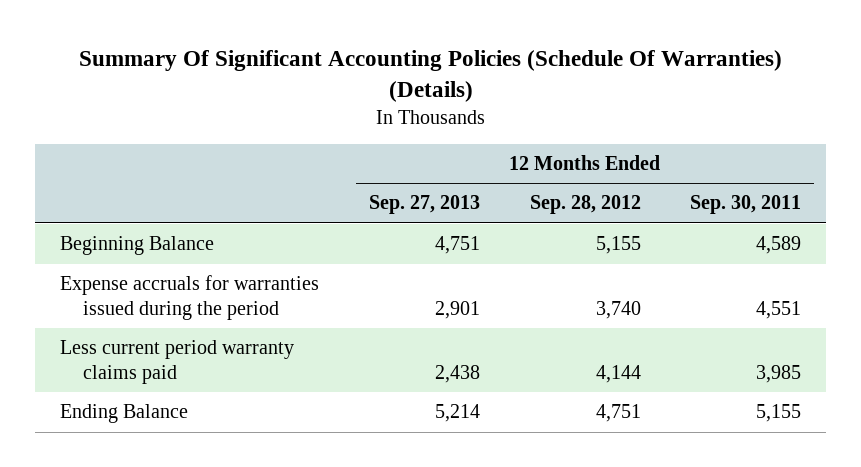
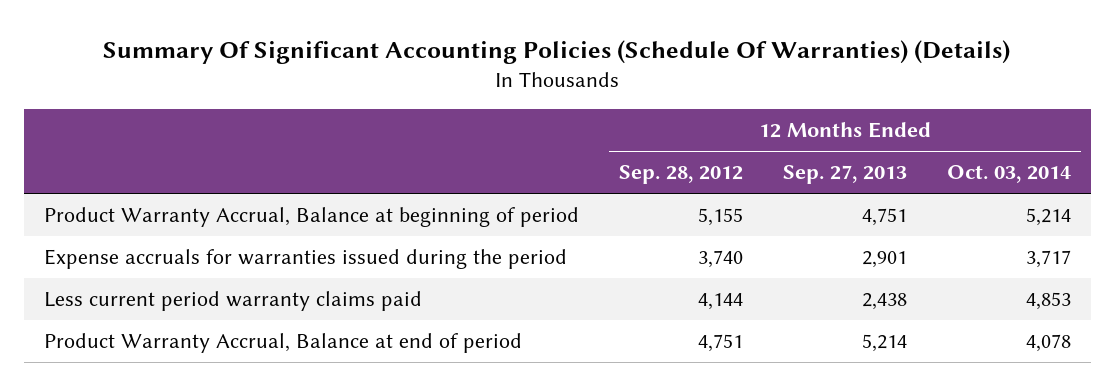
[690,195,802,215] Sep. 30, 2011 -> none
none -> [947,165,1072,184] Oct. 03, 2014
[59,236,214,256] Beginning Balance -> [43,207,579,228] Product Warranty Accrual, Balance at beginning of period
[59,404,188,424] Ending Balance -> [43,333,522,354] Product Warranty Accrual, Balance at end of period

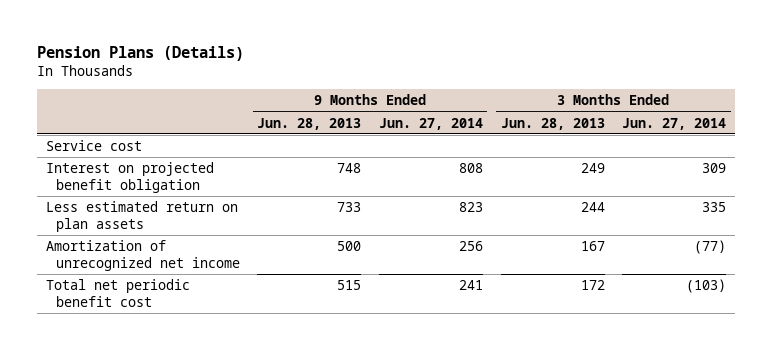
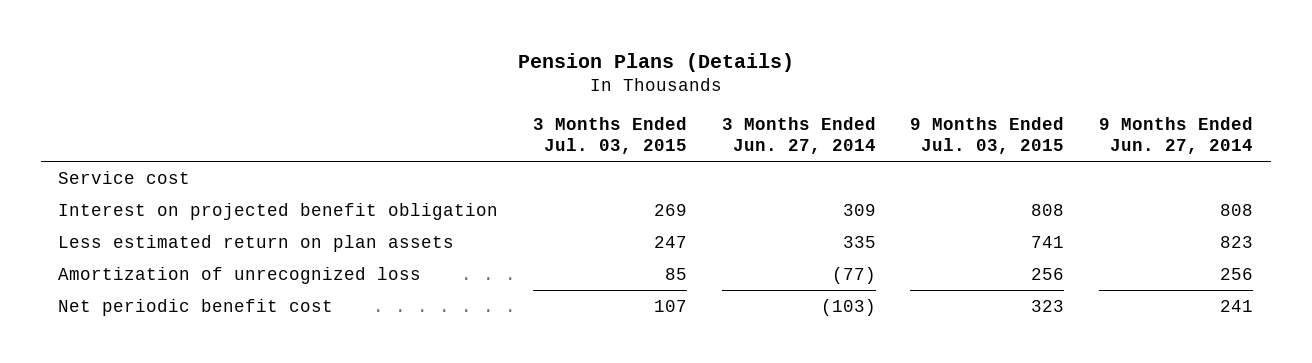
[257,117,362,130] Jun. 28, 2013 -> none
[500,117,605,130] Jun. 28, 2013 -> none
none -> [533,117,688,155] 3 Months Ended Jul. 03, 2015
none -> [910,117,1065,155] 9 Months Ended Jul. 03, 2015
[46,239,240,271] Amortization of unrecognized net income -> [58,266,422,284] Amortization of unrecognized loss
[46,278,191,307] Total net periodic benefit cost -> [58,298,334,316] Net periodic benefit cost

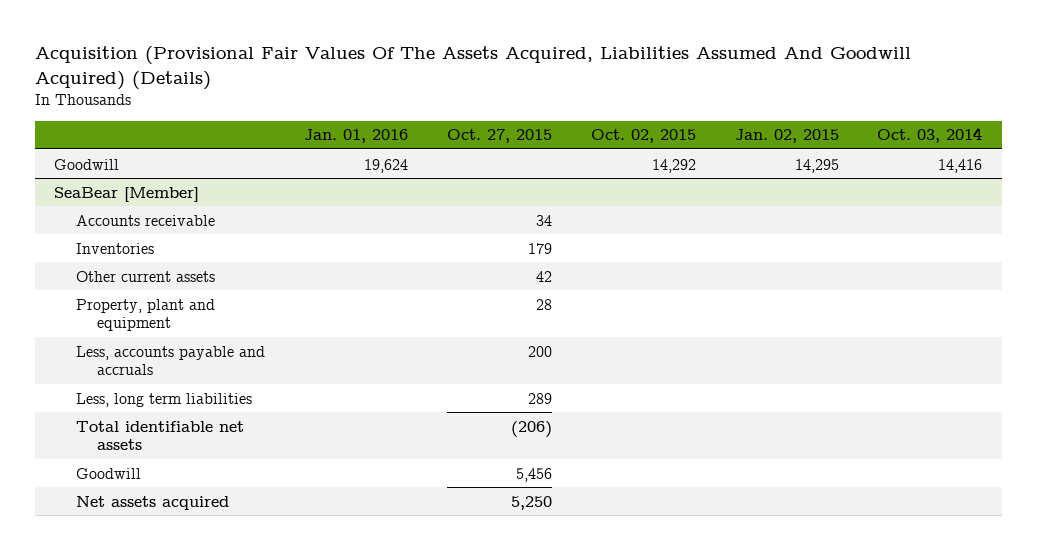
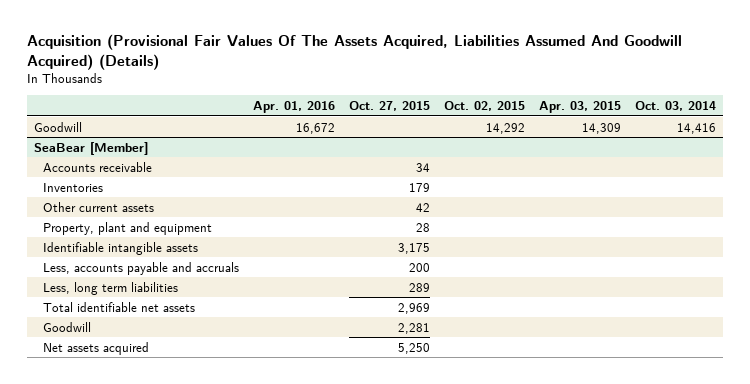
[303,129,408,144] Jan. 01, 2016 -> none
[734,129,839,144] Jan. 02, 2015 -> none
none -> [252,100,335,113] Apr. 01, 2016
none -> [538,100,621,113] Apr. 03, 2015
none -> [42,241,198,255] Identifiable intangible assets
[510,420,552,438] (206) -> [397,302,430,314] 2,969
[515,467,552,482] 5,456 -> [397,322,430,334] 2,281

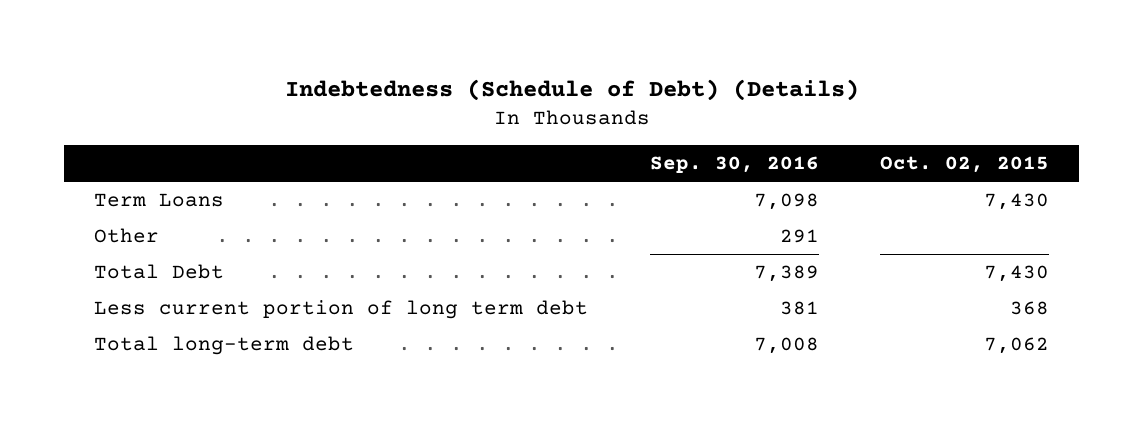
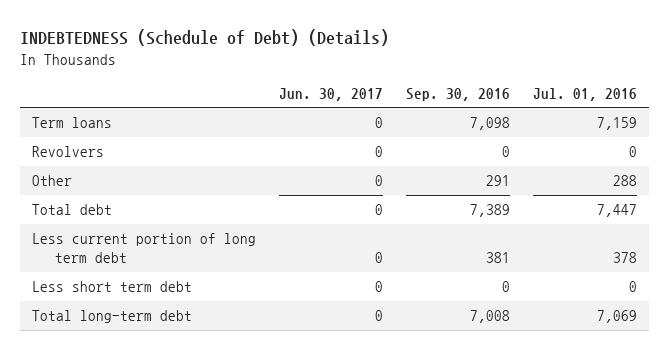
[284,79,859,102] Indebtedness (Schedule of Debt) (Details) -> [19,29,389,47] INDEBTEDNESS (Schedule of Debt) (Details)
[879,156,1049,174] Oct. 02, 2015 -> none
none -> [278,87,383,101] Jun. 30, 2017
none -> [533,87,638,101] Jul. 01, 2016
[94,193,225,208] Term Loans -> [31,117,112,129] Term loans
none -> [31,146,104,158] Revolvers
[94,264,225,280] Total Debt -> [31,204,112,216] Total debt
none -> [31,281,192,293] Less short term debt

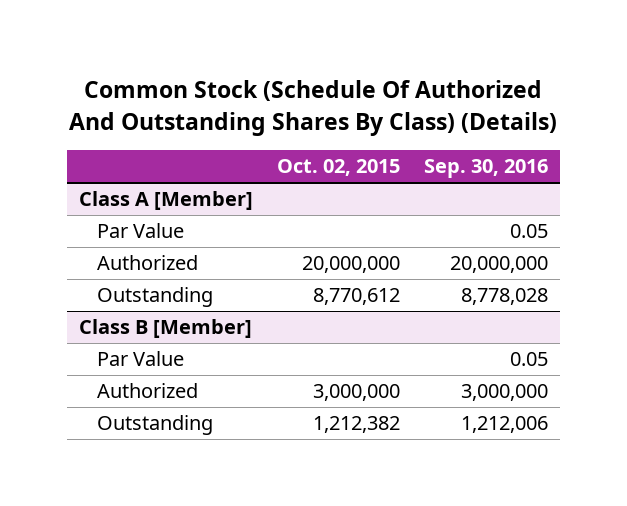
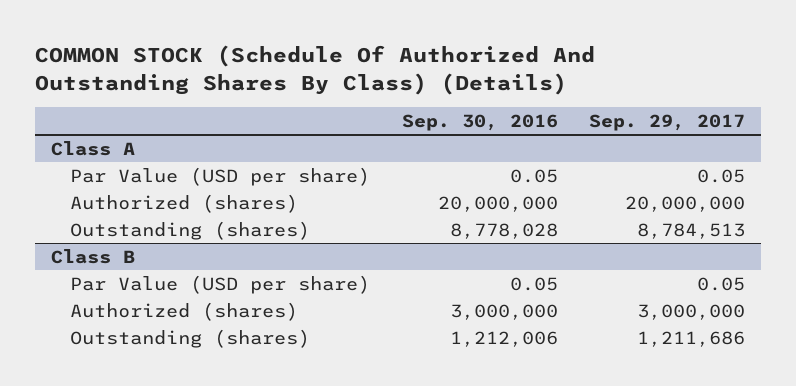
[69,80,558,136] Common Stock (Schedule Of Authorized And Outstanding Shares By Class) (Details) -> [35,45,596,95] COMMON STOCK (Schedule Of Authorized And Outstanding Shares By Class) (Details)
[276,159,400,177] Oct. 02, 2015 -> none
none -> [588,113,745,131] Sep. 29, 2017
[78,191,253,211] Class A [Member] -> [50,140,135,156] Class A
[97,223,185,239] Par Value -> [70,166,371,186] Par Value (USD per share)
[97,255,199,271] Authorized -> [70,193,299,213] Authorized (shares)
[97,287,214,308] Outstanding -> [70,220,311,240] Outstanding (shares)
[78,319,252,339] Class B [Member] -> [50,248,135,264] Class B
[97,351,185,367] Par Value -> [70,274,371,294] Par Value (USD per share)
[97,383,199,399] Authorized -> [70,301,299,321] Authorized (shares)
[97,415,214,436] Outstanding -> [70,328,311,348] Outstanding (shares)

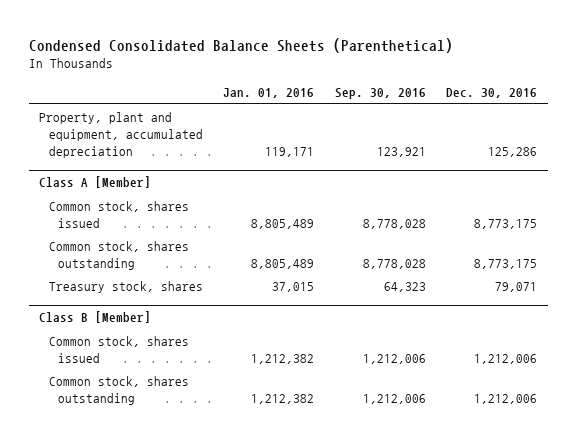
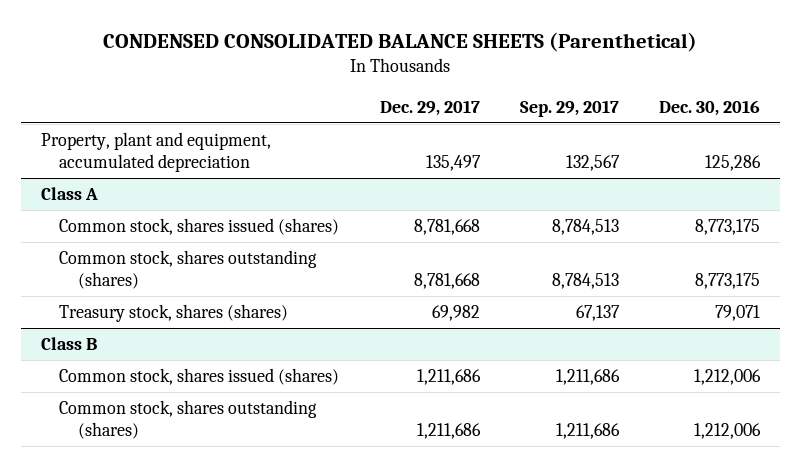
[29,37,454,53] Condensed Consolidated Balance Sheets (Parenthetical) -> [103,32,698,53] CONDENSED CONSOLIDATED BALANCE SHEETS (Parenthetical)
[223,88,315,99] Jan. 01, 2016 -> none
[334,88,426,100] Sep. 30, 2016 -> none
none -> [379,99,480,116] Dec. 29, 2017
none -> [519,99,619,117] Sep. 29, 2017
[39,176,152,189] Class A [Member] -> [40,187,98,201] Class A
[48,200,189,228] Common stock, shares issued -> [59,218,340,236] Common stock, shares issued (shares)
[48,240,189,270] Common stock, shares outstanding -> [59,250,318,289] Common stock, shares outstanding (shares)
[48,280,203,293] Treasury stock, shares -> [59,304,289,323] Treasury stock, shares (shares)
[39,311,152,324] Class B [Member] -> [40,337,97,351] Class B
[48,335,189,363] Common stock, shares issued -> [59,368,340,386] Common stock, shares issued (shares)
[48,375,189,405] Common stock, shares outstanding -> [59,400,318,439] Common stock, shares outstanding (shares)

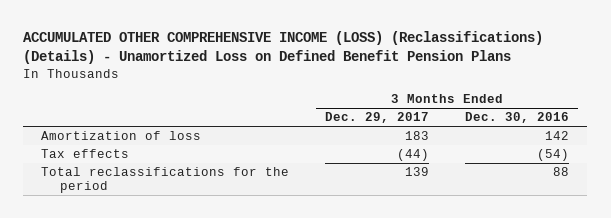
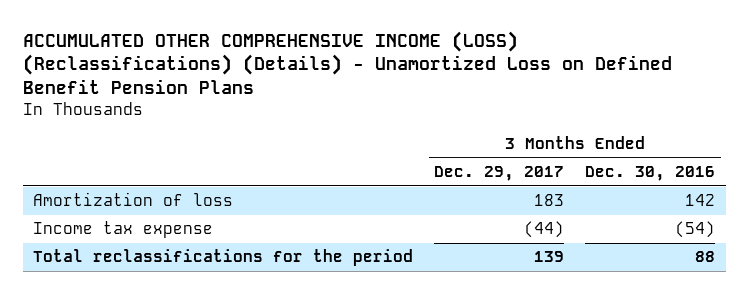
[41,149,130,159] Tax effects -> [33,221,214,239] Income tax expense

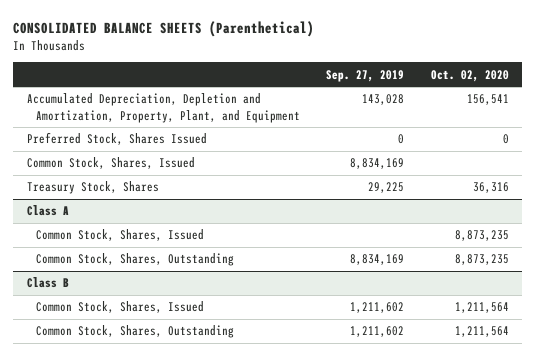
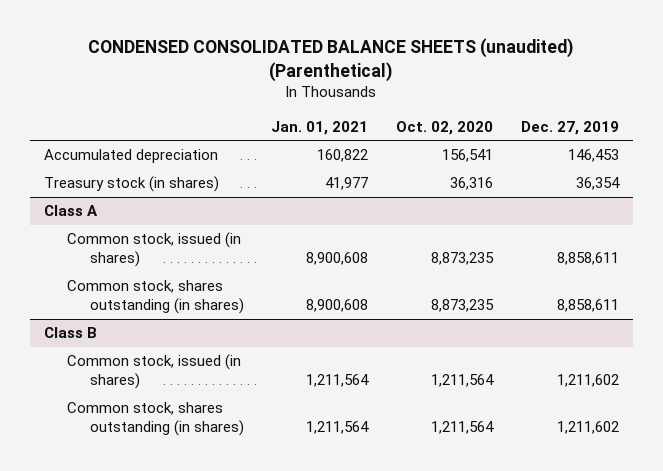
[13,20,315,37] CONSOLIDATED BALANCE SHEETS (Parenthetical) -> [88,38,574,82] CONDENSED CONSOLIDATED BALANCE SHEETS (unaudited) (Parenthetical)
[326,69,405,82] Sep. 27, 2019 -> none
none -> [271,120,369,135] Jan. 01, 2021
none -> [520,120,619,135] Dec. 27, 2019
[26,132,207,146] Preferred Stock, Shares Issued -> none
[26,157,195,170] Common Stock, Shares, Issued -> none
[26,93,301,123] Accumulated Depreciation, Depletion and Amortization, Property, Plant, and Equipment -> [43,149,218,164] Accumulated depreciation
[26,181,159,195] Treasury Stock, Shares -> [43,176,219,193] Treasury stock (in shares)
[36,229,205,242] Common Stock, Shares, Issued -> [66,232,241,267] Common stock, issued (in shares)
[36,253,235,267] Common Stock, Shares, Outstanding -> [66,280,244,314] Common stock, shares outstanding (in shares)
[36,301,205,314] Common Stock, Shares, Issued -> [66,354,241,389] Common stock, issued (in shares)
[36,325,235,339] Common Stock, Shares, Outstanding -> [66,402,244,436] Common stock, shares outstanding (in shares)

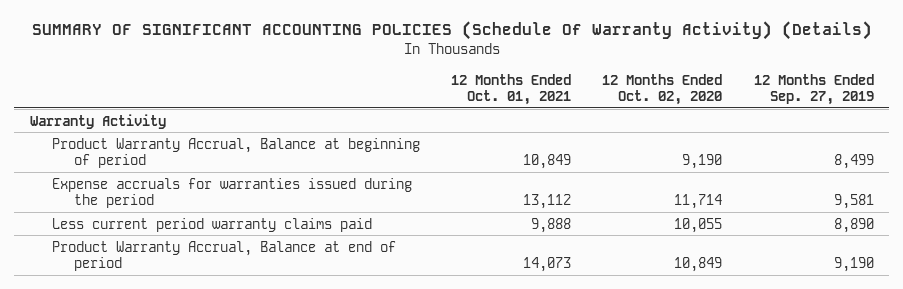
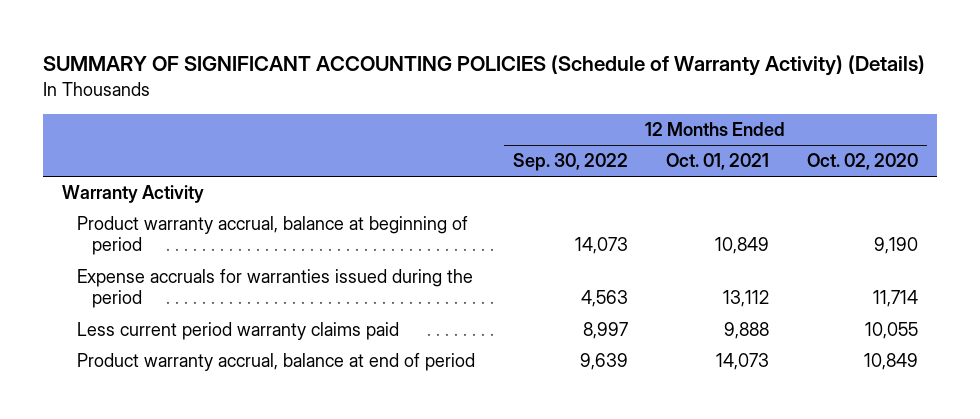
[31,21,872,41] SUMMARY OF SIGNIFICANT ACCOUNTING POLICIES (Schedule Of Warranty Activity) (Details) -> [43,55,926,77] SUMMARY OF SIGNIFICANT ACCOUNTING POLICIES (Schedule of Warranty Activity) (Details)
[753,73,874,105] 12 Months Ended Sep. 27, 2019 -> none
none -> [513,153,629,172] Sep. 30, 2022
[51,137,420,168] Product Warranty Accrual, Balance at beginning of period -> [77,216,469,256] Product warranty accrual, balance at beginning of period
[51,240,396,271] Product Warranty Accrual, Balance at end of period -> [77,353,476,372] Product warranty accrual, balance at end of period

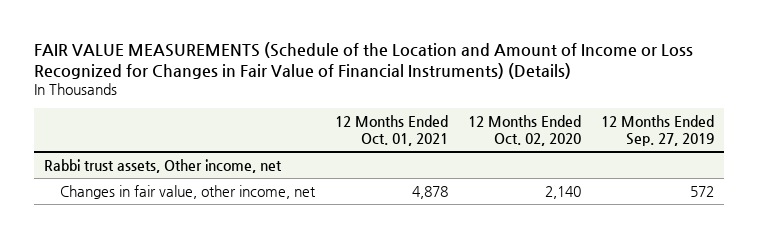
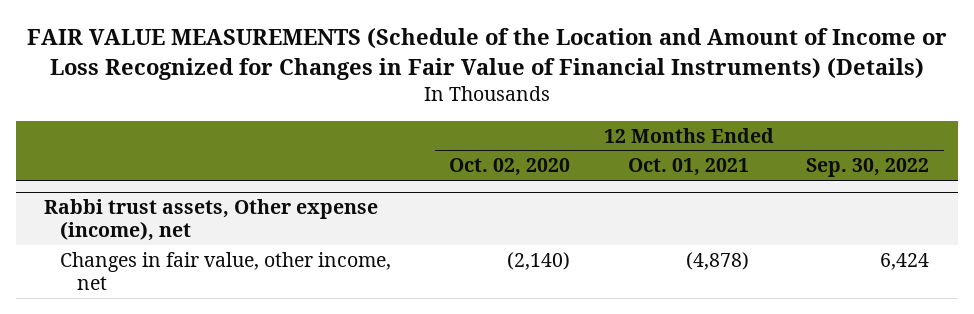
[601,114,715,146] 12 Months Ended Sep. 27, 2019 -> none
none -> [806,158,930,178] Sep. 30, 2022
[43,158,282,173] Rabbi trust assets, Other income, net -> [44,199,379,242] Rabbi trust assets, Other expense (income), net
[412,185,449,199] 4,878 -> [685,251,749,270] (4,878)
[545,185,582,199] 2,140 -> [507,251,571,270] (2,140)

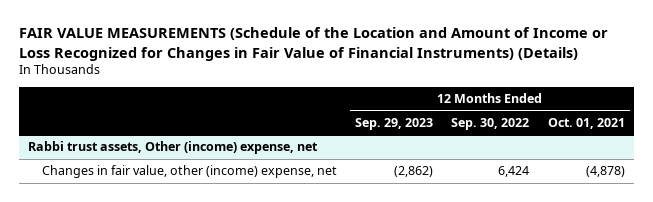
[449,158,571,177] Oct. 02, 2020 -> none
none -> [355,118,434,131] Sep. 29, 2023
[44,199,379,242] Rabbi trust assets, Other expense (income), net -> [27,141,318,155] Rabbi trust assets, Other (income) expense, net
[60,251,392,290] Changes in fair value, other income, net -> [41,165,337,179] Changes in fair value, other (income) expense, net

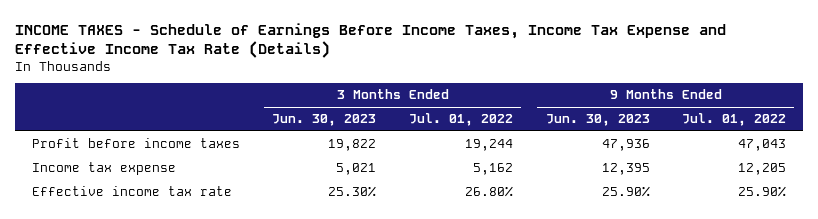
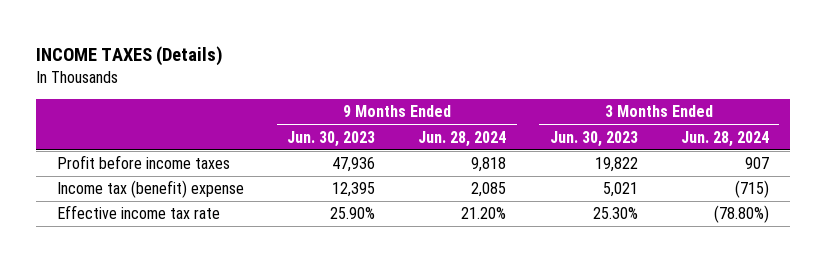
[15,22,727,58] INCOME TAXES - Schedule of Earnings Before Income Taxes, Income Tax Expense and Effective Income Tax Rate (Details) -> [35,45,223,66] INCOME TAXES (Details)
[408,113,513,127] Jul. 01, 2022 -> none
[682,113,787,127] Jul. 01, 2022 -> none
none -> [418,130,507,147] Jun. 28, 2024
none -> [680,130,769,147] Jun. 28, 2024
[31,162,176,176] Income tax expense -> [57,180,245,199] Income tax (benefit) expense

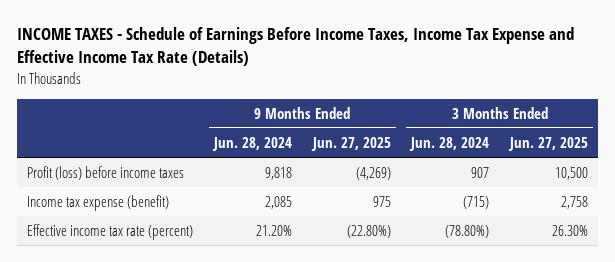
[35,45,223,66] INCOME TAXES (Details) -> [16,27,574,67] INCOME TAXES - Schedule of Earnings Before Income Taxes, Income Tax Expense and Effective Income Tax Rate (Details)
[287,130,376,147] Jun. 30, 2023 -> none
[549,130,638,147] Jun. 30, 2023 -> none
none -> [310,136,391,151] Jun. 27, 2025
none -> [507,136,588,151] Jun. 27, 2025
[57,155,231,170] Profit before income taxes -> [27,165,185,180] Profit (loss) before income taxes
[57,180,245,199] Income tax (benefit) expense -> [27,194,170,211] Income tax expense (benefit)
[57,205,221,220] Effective income tax rate -> [27,223,194,240] Effective income tax rate (percent)

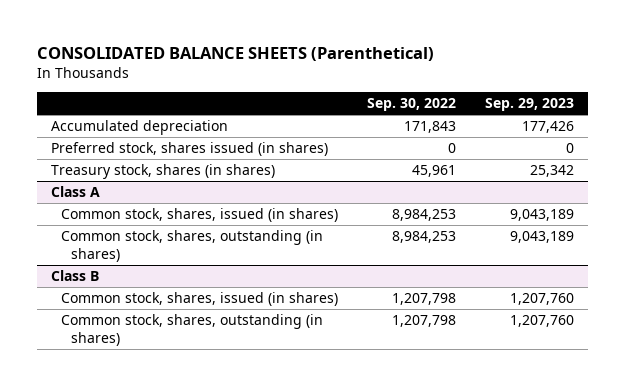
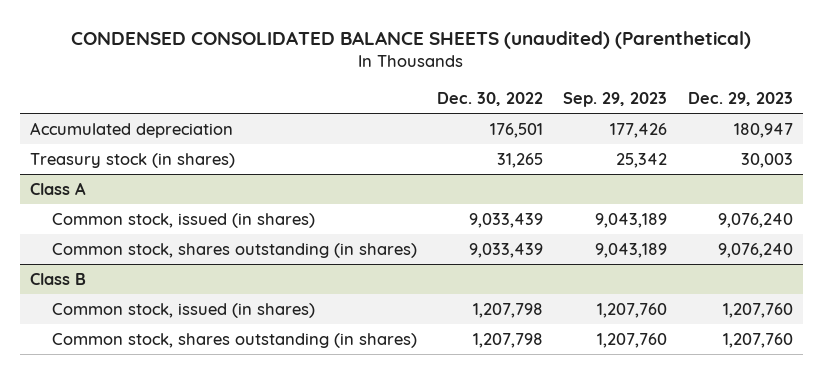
[36,46,434,61] CONSOLIDATED BALANCE SHEETS (Parenthetical) -> [71,31,752,50] CONDENSED CONSOLIDATED BALANCE SHEETS (unaudited) (Parenthetical)
[366,98,456,112] Sep. 30, 2022 -> none
none -> [437,92,544,107] Dec. 30, 2022
none -> [687,92,793,107] Dec. 29, 2023
[50,142,328,157] Preferred stock, shares issued (in shares) -> none
[50,164,275,180] Treasury stock, shares (in shares) -> [29,152,235,168] Treasury stock (in shares)
[61,208,339,223] Common stock, shares, issued (in shares) -> [51,212,315,228] Common stock, issued (in shares)
[61,230,324,263] Common stock, shares, outstanding (in shares) -> [51,242,417,258] Common stock, shares outstanding (in shares)
[61,292,339,307] Common stock, shares, issued (in shares) -> [51,302,315,318] Common stock, issued (in shares)
[61,314,324,347] Common stock, shares, outstanding (in shares) -> [51,332,417,348] Common stock, shares outstanding (in shares)

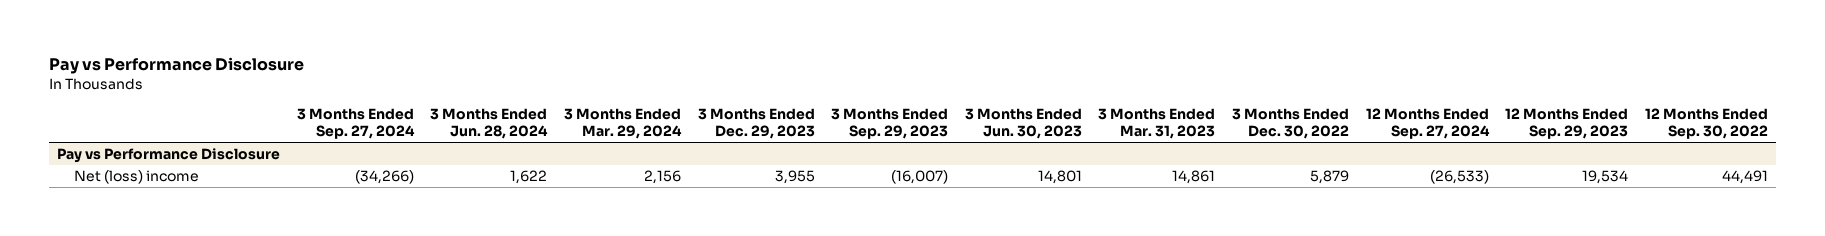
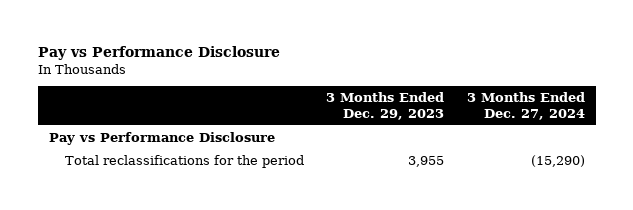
[296,108,415,139] 3 Months Ended Sep. 27, 2024 -> none
[430,108,549,139] 3 Months Ended Jun. 28, 2024 -> none
[563,108,682,139] 3 Months Ended Mar. 29, 2024 -> none
[831,108,949,139] 3 Months Ended Sep. 29, 2023 -> none
[964,108,1082,139] 3 Months Ended Jun. 30, 2023 -> none
[1098,108,1216,139] 3 Months Ended Mar. 31, 2023 -> none
[1232,108,1350,139] 3 Months Ended Dec. 30, 2022 -> none
[1365,108,1490,139] 12 Months Ended Sep. 27, 2024 -> none
[1505,108,1629,139] 12 Months Ended Sep. 29, 2023 -> none
[1645,108,1769,139] 12 Months Ended Sep. 30, 2022 -> none
none -> [466,92,585,120] 3 Months Ended Dec. 27, 2024
[73,170,199,185] Net (loss) income -> [64,155,304,169] Total reclassifications for the period

